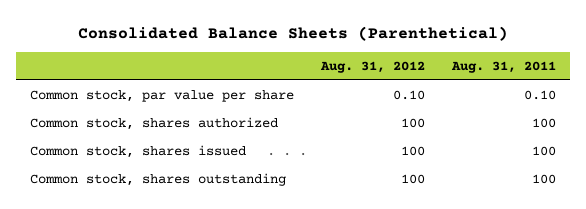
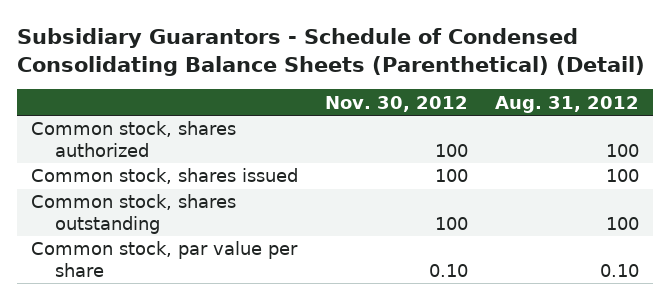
[77,25,508,41] Consolidated Balance Sheets (Parenthetical) -> [17,28,646,76] Subsidiary Guarantors - Schedule of Condensed Consolidating Balance Sheets (Parenthetical) (Detail)
[451,60,557,73] Aug. 31, 2011 -> none
none -> [324,95,468,112] Nov. 30, 2012
[29,89,294,102] Common stock, par value per share -> [30,241,298,277] Common stock, par value per share

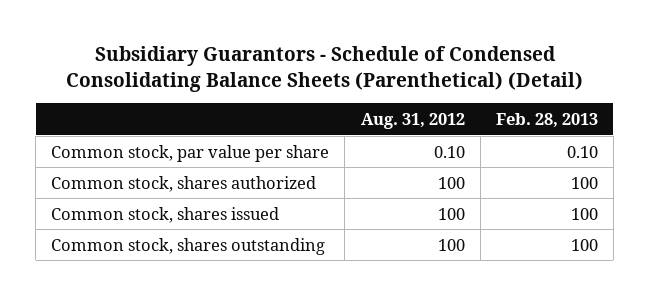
[324,95,468,112] Nov. 30, 2012 -> none
none -> [495,112,598,128] Feb. 28, 2013
[30,241,298,277] Common stock, par value per share -> [51,144,330,162] Common stock, par value per share

